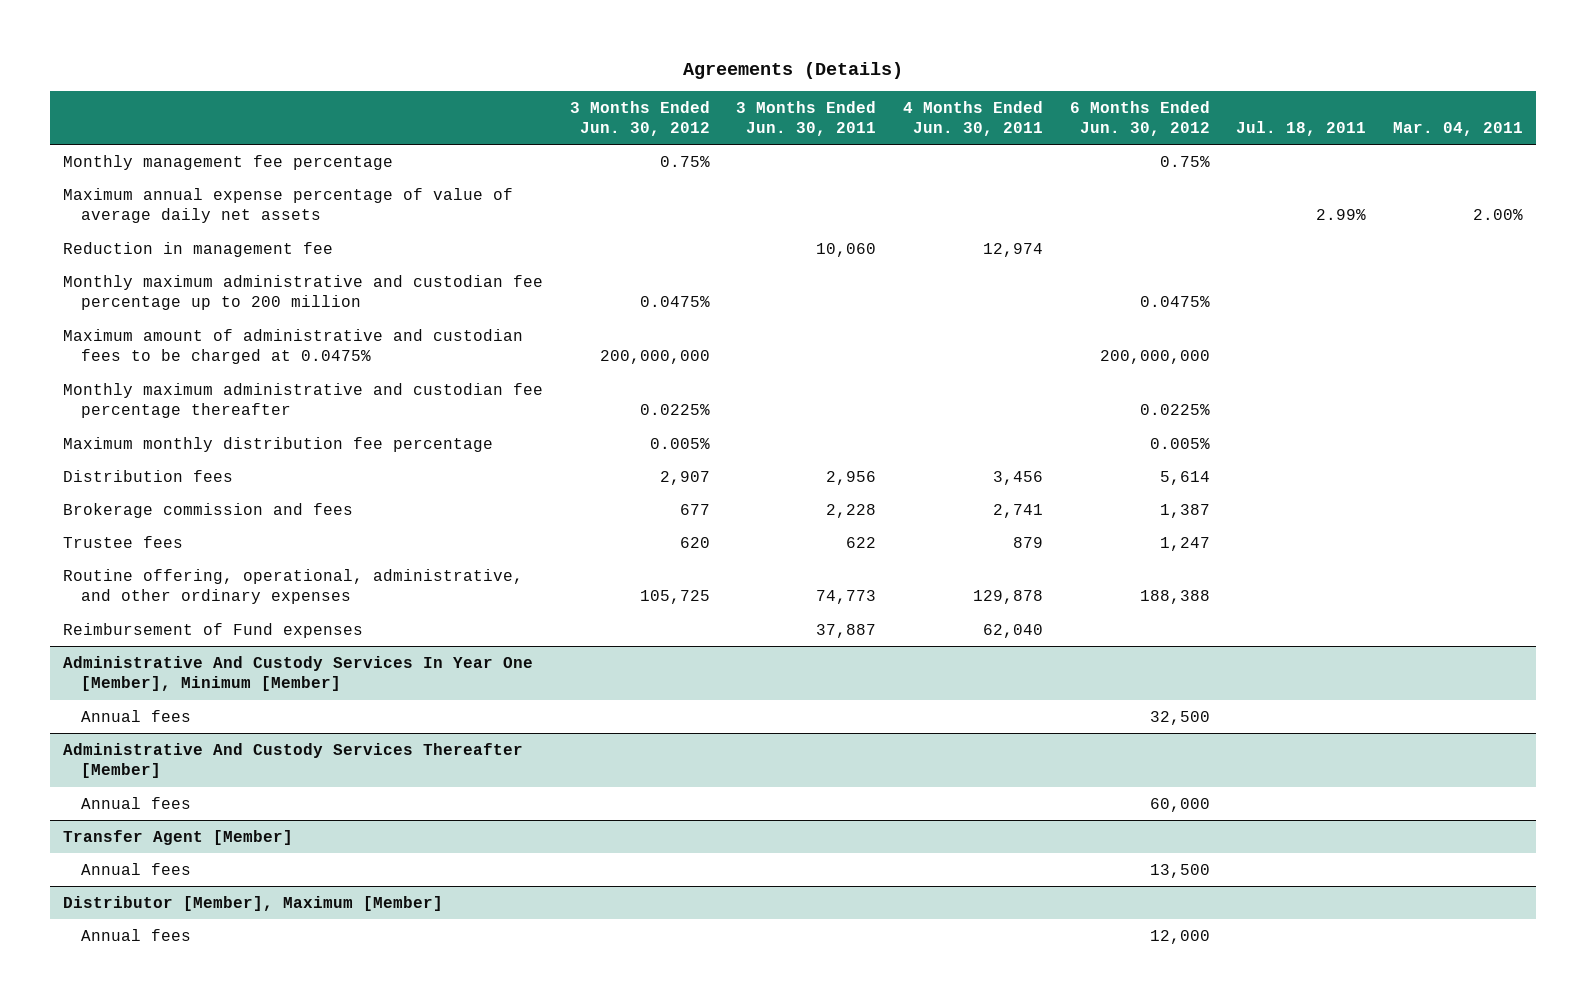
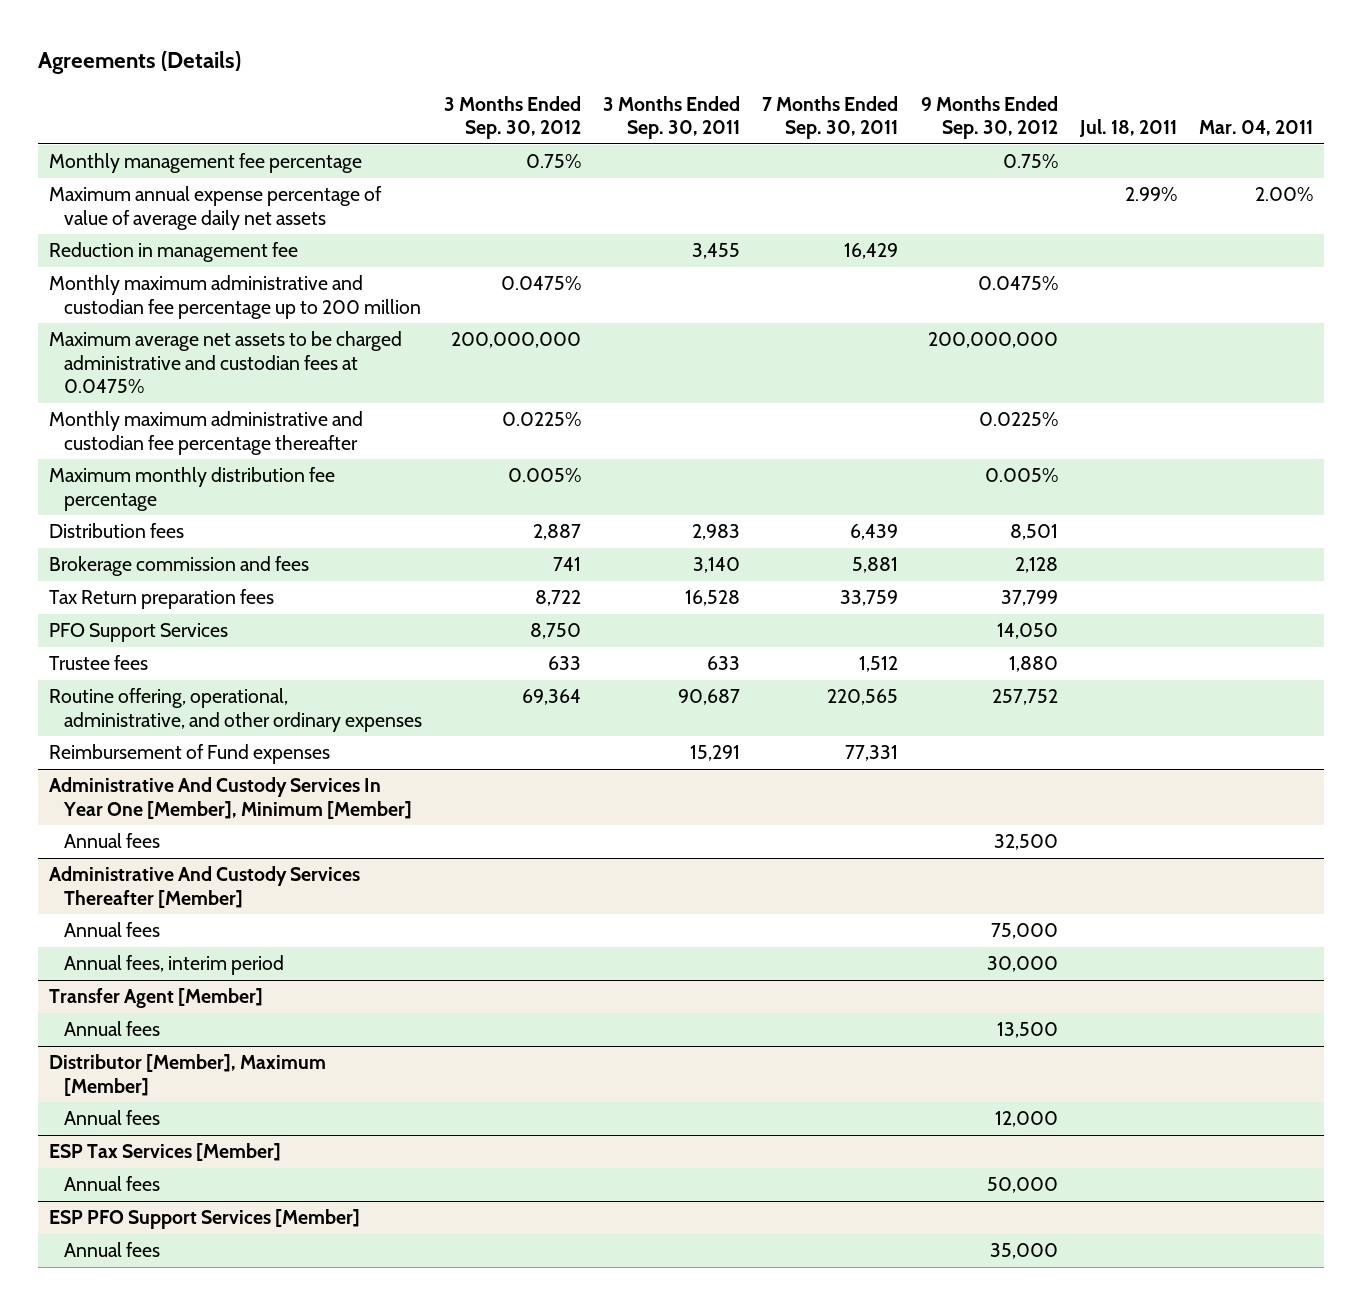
[569,100,710,137] 3 Months Ended Jun. 30, 2012 -> none
[736,100,877,137] 3 Months Ended Jun. 30, 2011 -> none
[902,100,1043,137] 4 Months Ended Jun. 30, 2011 -> none
[1069,100,1210,137] 6 Months Ended Jun. 30, 2012 -> none
none -> [444,95,582,139] 3 Months Ended Sep. 30, 2012
none -> [603,95,741,139] 3 Months Ended Sep. 30, 2011
none -> [762,95,899,139] 7 Months Ended Sep. 30, 2011
none -> [920,95,1058,139] 9 Months Ended Sep. 30, 2012
[62,328,523,365] Maximum amount of administrative and custodian fees to be charged at 0.0475% -> [48,331,402,393] Maximum average net assets to be charged administrative and custodian fees at 0.0475%
none -> [48,589,274,610] Tax Return preparation fees
none -> [48,623,228,643] PFO Support Services
none -> [63,955,284,976] Annual fees, interim period
none -> [48,1143,281,1162] ESP Tax Services [Member]
none -> [63,1176,160,1192] Annual fees
none -> [48,1209,360,1230] ESP PFO Support Services [Member]
none -> [63,1242,160,1258] Annual fees

